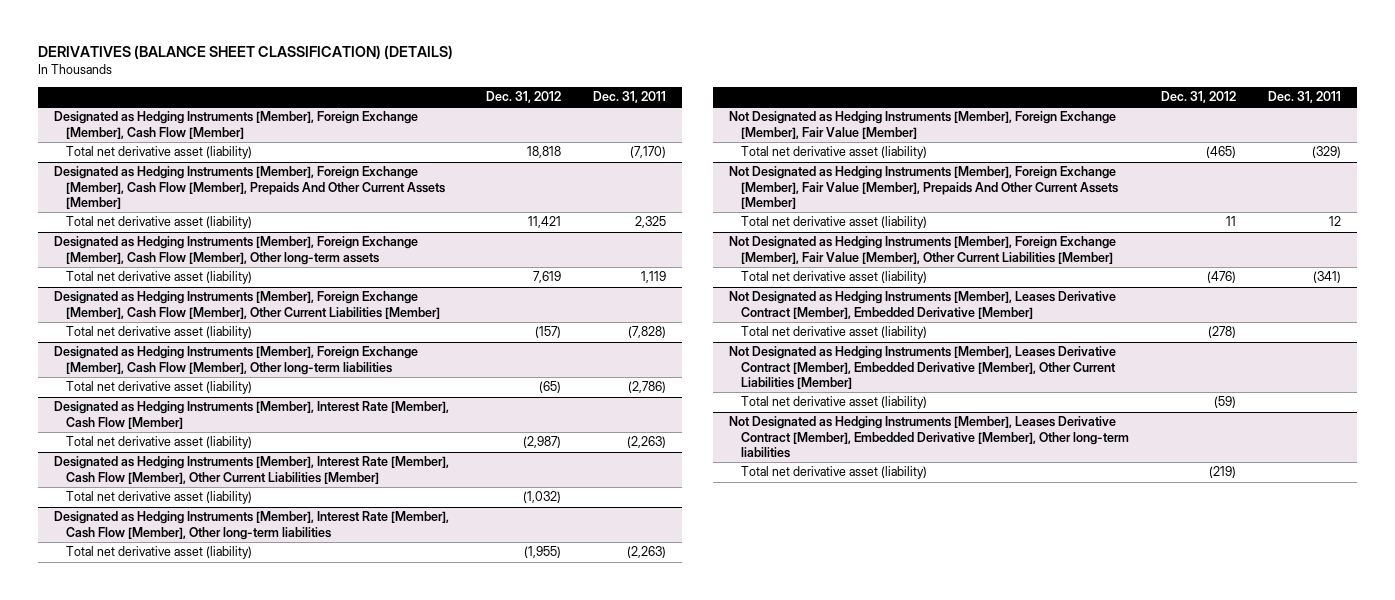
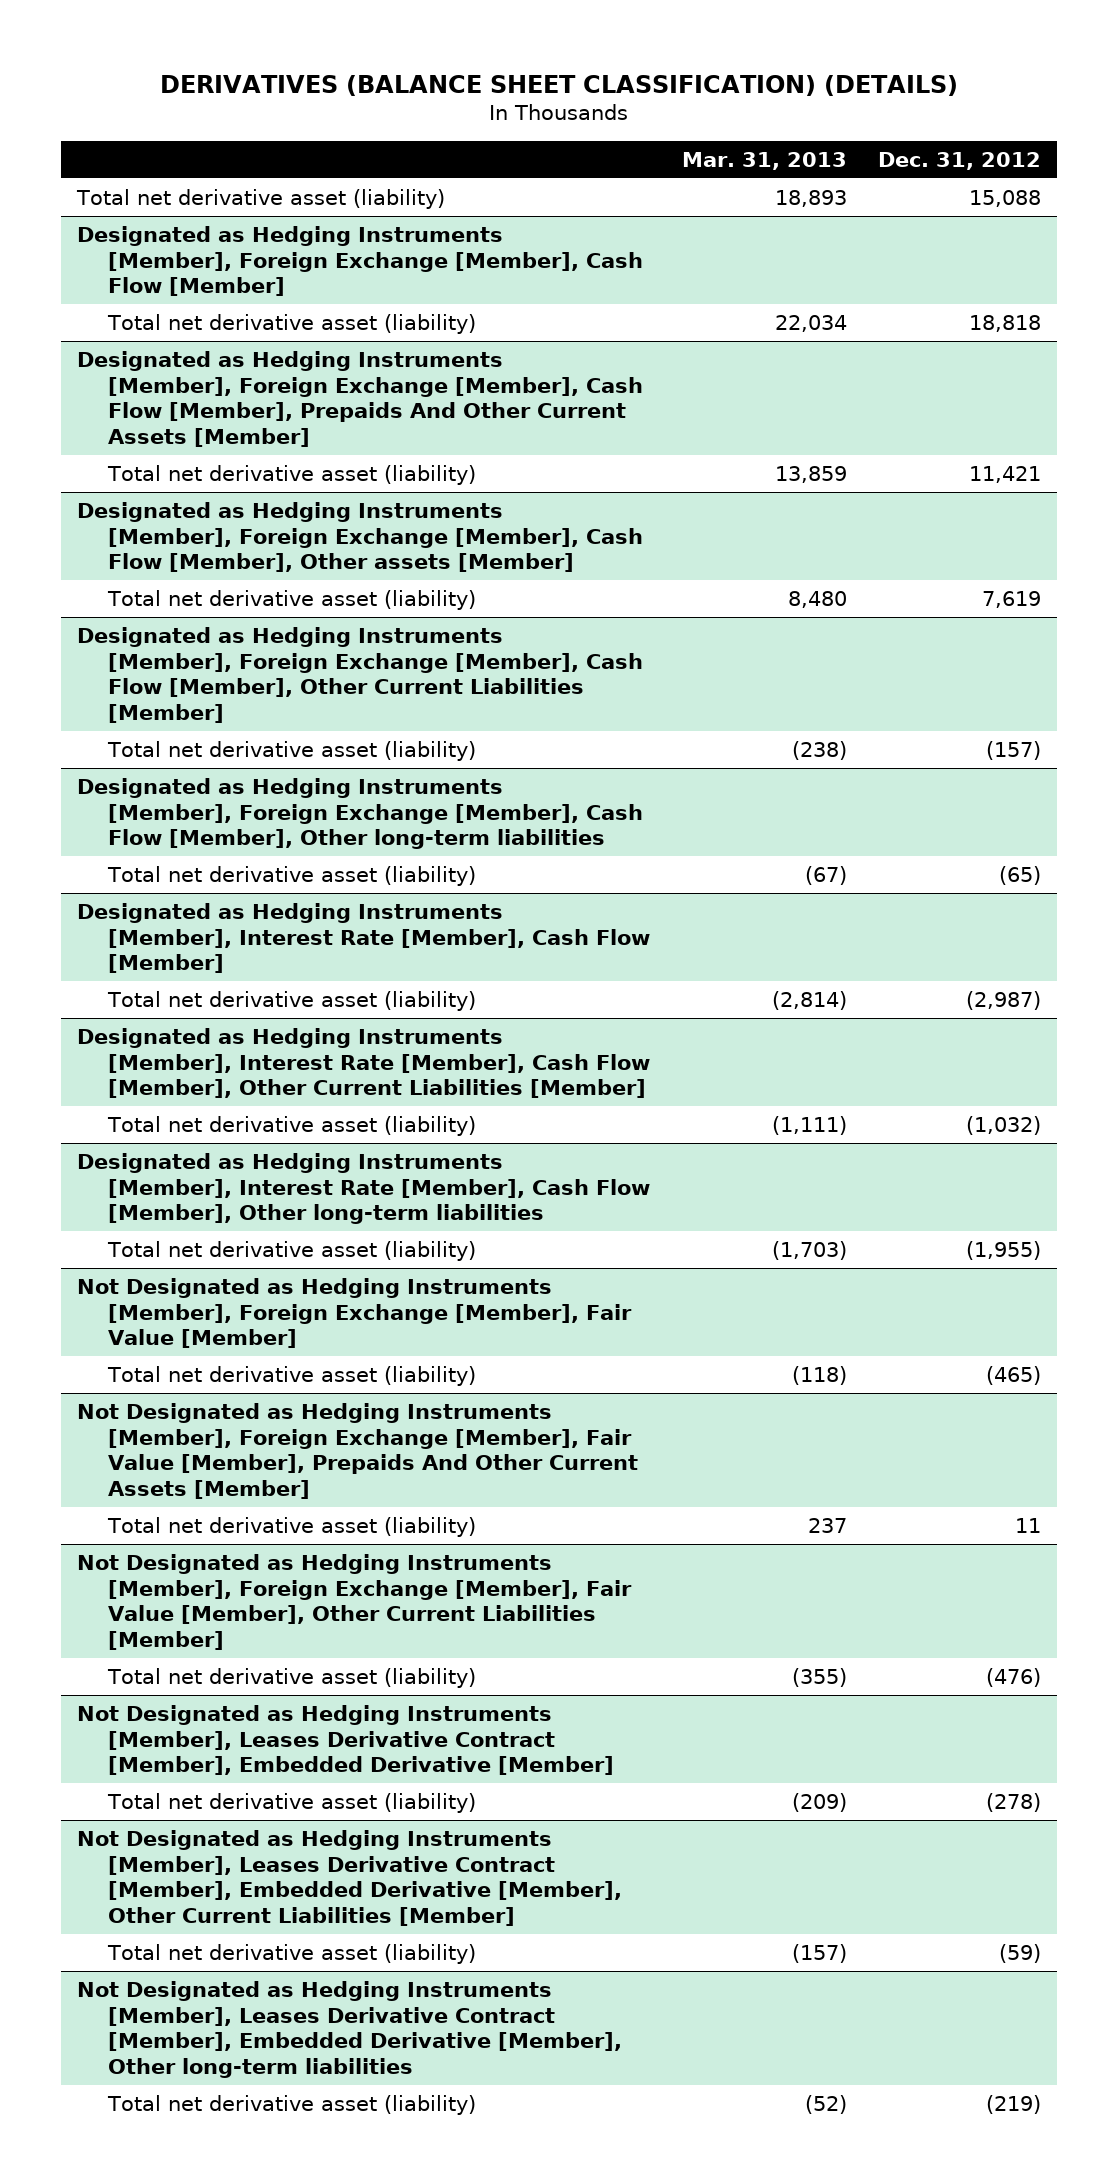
[592,91,666,104] Dec. 31, 2011 -> none
none -> [681,151,847,170] Mar. 31, 2013
none -> [75,189,445,210] Total net derivative asset (liability)
[53,236,418,265] Designated as Hedging Instruments [Member], Foreign Exchange [Member], Cash Flow [Member], Other long-term assets -> [76,502,644,573] Designated as Hedging Instruments [Member], Foreign Exchange [Member], Cash Flow [Member], Other assets [Member]

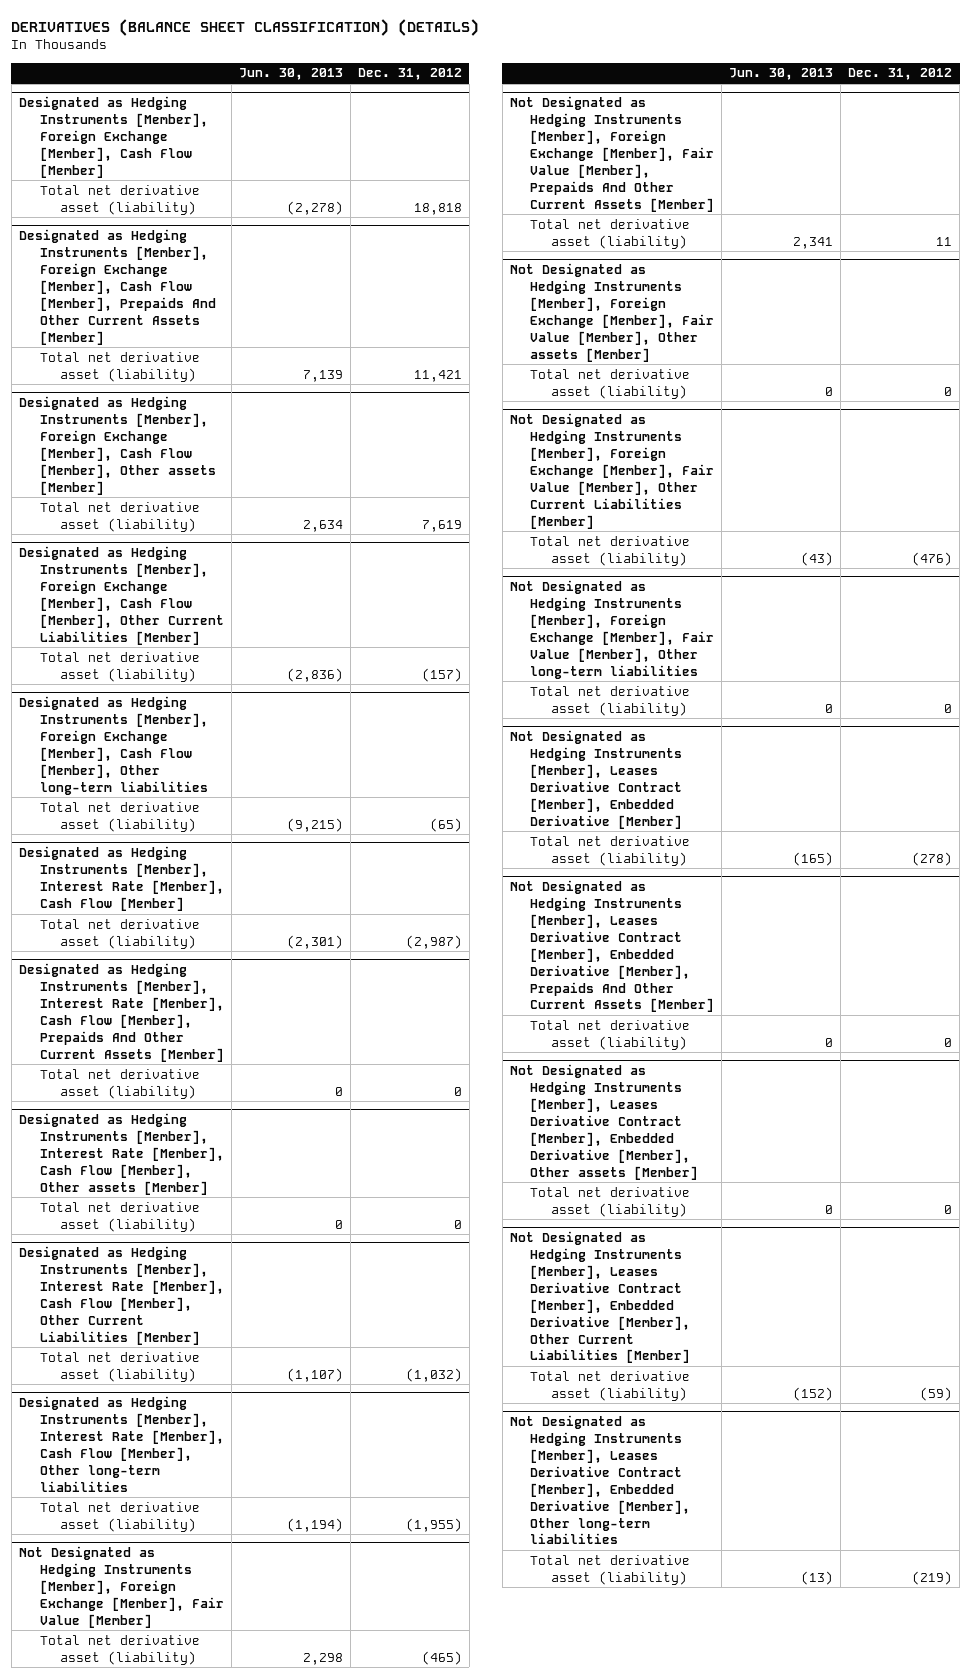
[681,151,847,170] Mar. 31, 2013 -> none
none -> [238,68,343,81] Jun. 30, 2013
[75,189,445,210] Total net derivative asset (liability) -> none
none -> [18,963,224,1062] Designated as Hedging Instruments [Member], Interest Rate [Member], Cash Flow [Member], Prepaids And Other Current Assets [Member]
none -> [39,1068,200,1099] Total net derivative asset (liability)
none -> [18,1113,224,1195] Designated as Hedging Instruments [Member], Interest Rate [Member], Cash Flow [Member], Other assets [Member]
none -> [39,1201,200,1232] Total net derivative asset (liability)
none -> [509,263,715,362] Not Designated as Hedging Instruments [Member], Foreign Exchange [Member], Fair Value [Member], Other assets [Member]
none -> [530,368,691,399] Total net derivative asset (liability)
none -> [509,580,715,679] Not Designated as Hedging Instruments [Member], Foreign Exchange [Member], Fair Value [Member], Other long-term liabilities
none -> [530,685,691,716] Total net derivative asset (liability)
none -> [509,880,715,1013] Not Designated as Hedging Instruments [Member], Leases Derivative Contract [Member], Embedded Derivative [Member], Prepaids And Other Current Assets [Member]
none -> [530,1019,691,1050] Total net derivative asset (liability)
none -> [509,1064,699,1180] Not Designated as Hedging Instruments [Member], Leases Derivative Contract [Member], Embedded Derivative [Member], Other assets [Member]
none -> [530,1186,691,1217] Total net derivative asset (liability)

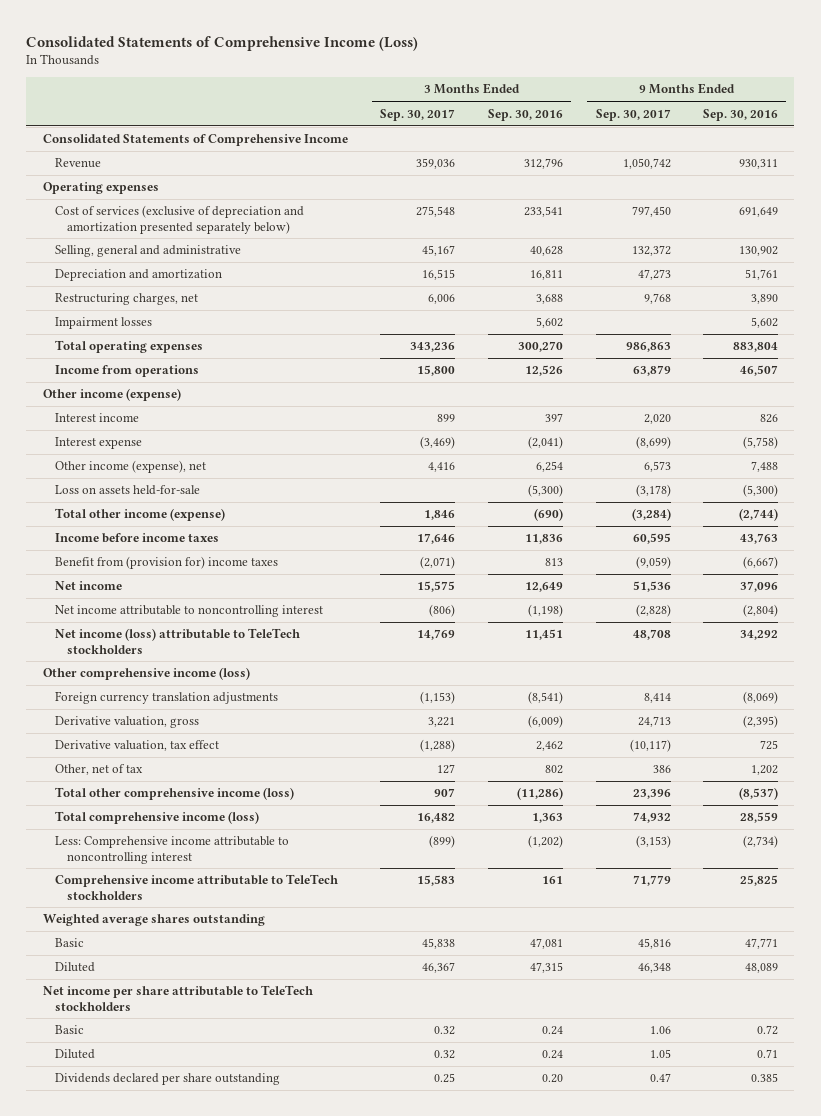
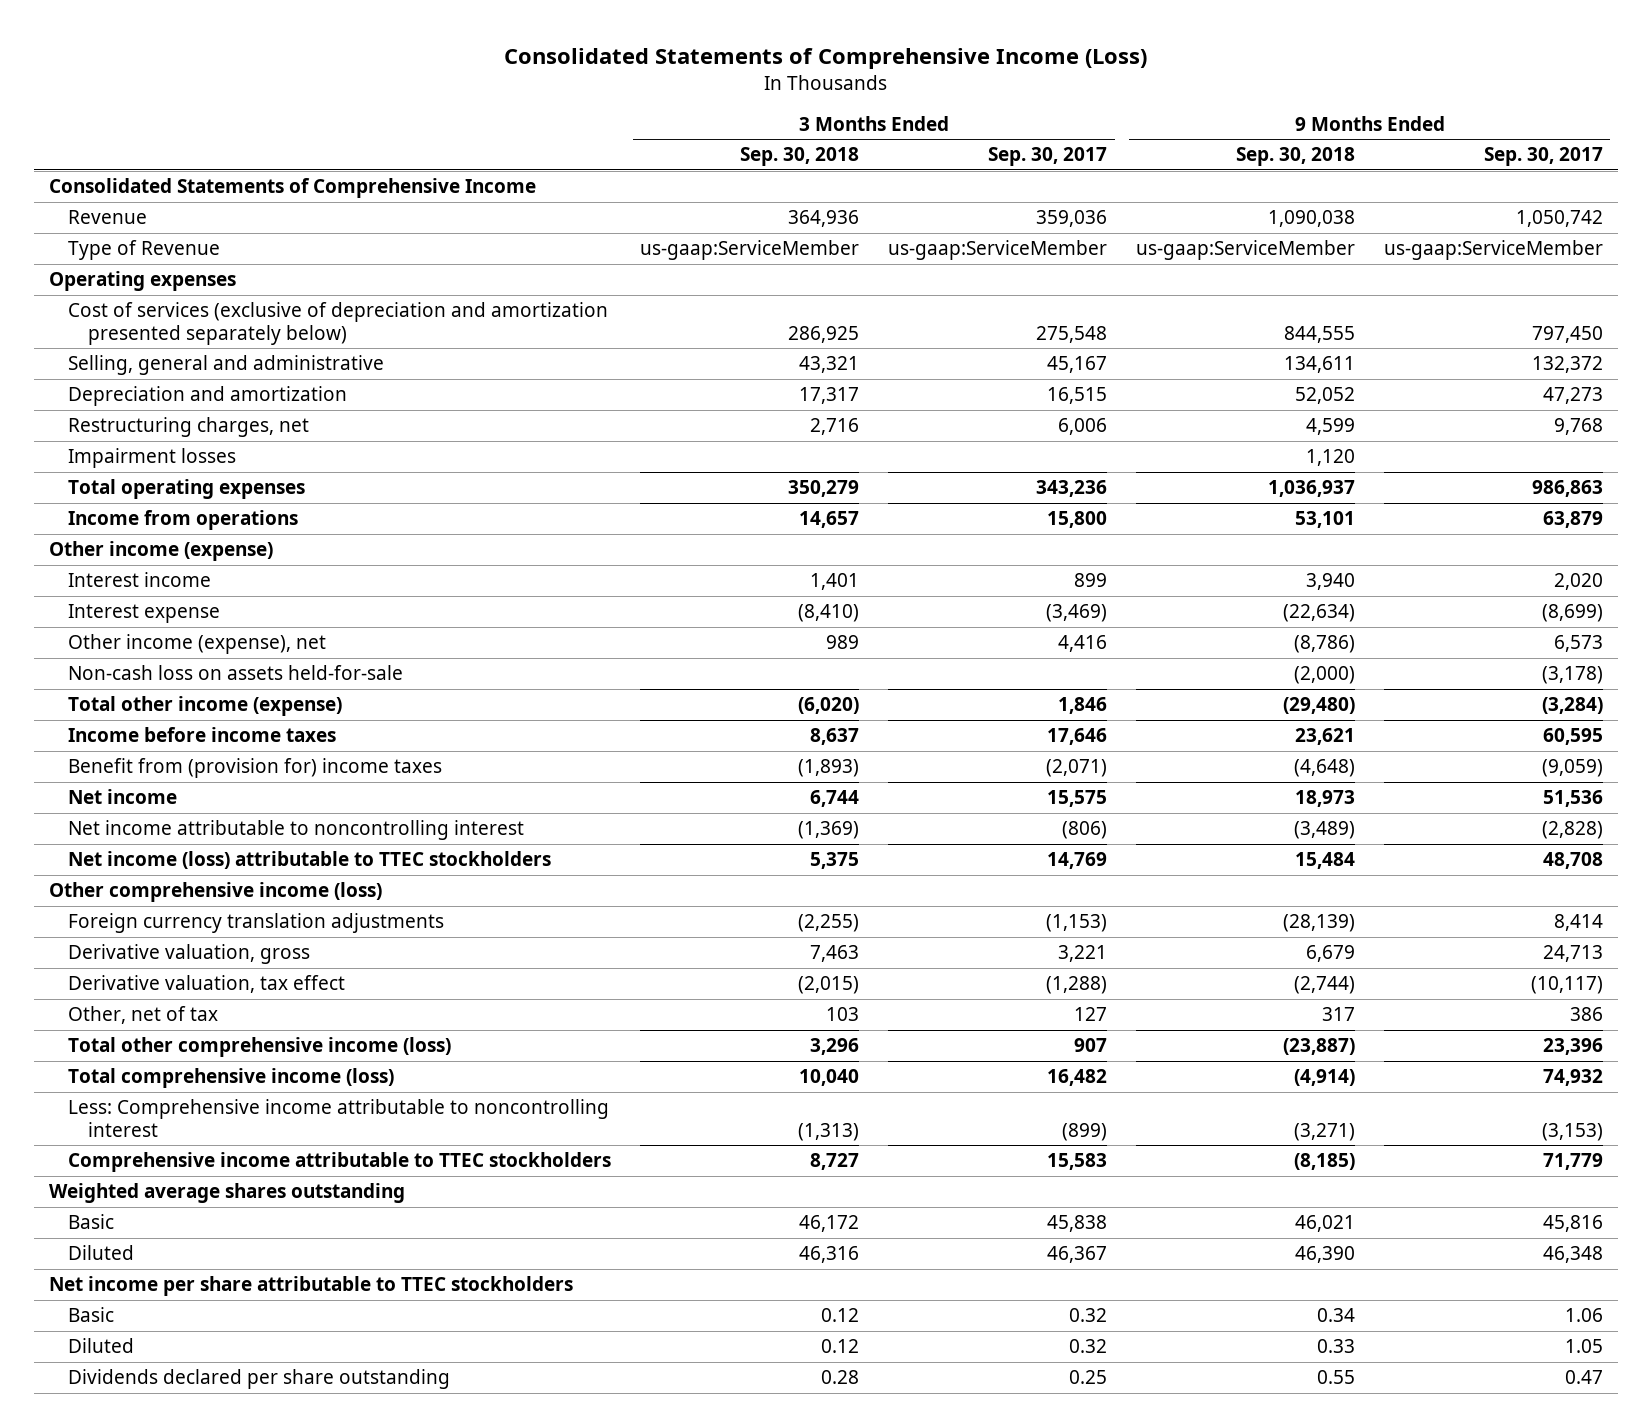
[487,108,563,121] Sep. 30, 2016 -> none
[703,108,779,121] Sep. 30, 2016 -> none
none -> [740,147,860,167] Sep. 30, 2018
none -> [1236,147,1356,167] Sep. 30, 2018
none -> [68,240,221,261] Type of Revenue
[54,485,200,496] Loss on assets held-for-sale -> [68,665,404,681] Non-cash loss on assets held-for-sale
[54,628,300,654] Net income (loss) attributable to TeleTech stockholders -> [68,851,552,870] Net income (loss) attributable to TTEC stockholders
[54,874,338,900] Comprehensive income attributable to TeleTech stockholders -> [68,1152,612,1173] Comprehensive income attributable to TTEC stockholders
[42,985,313,1011] Net income per share attributable to TeleTech stockholders -> [48,1276,573,1297] Net income per share attributable to TTEC stockholders

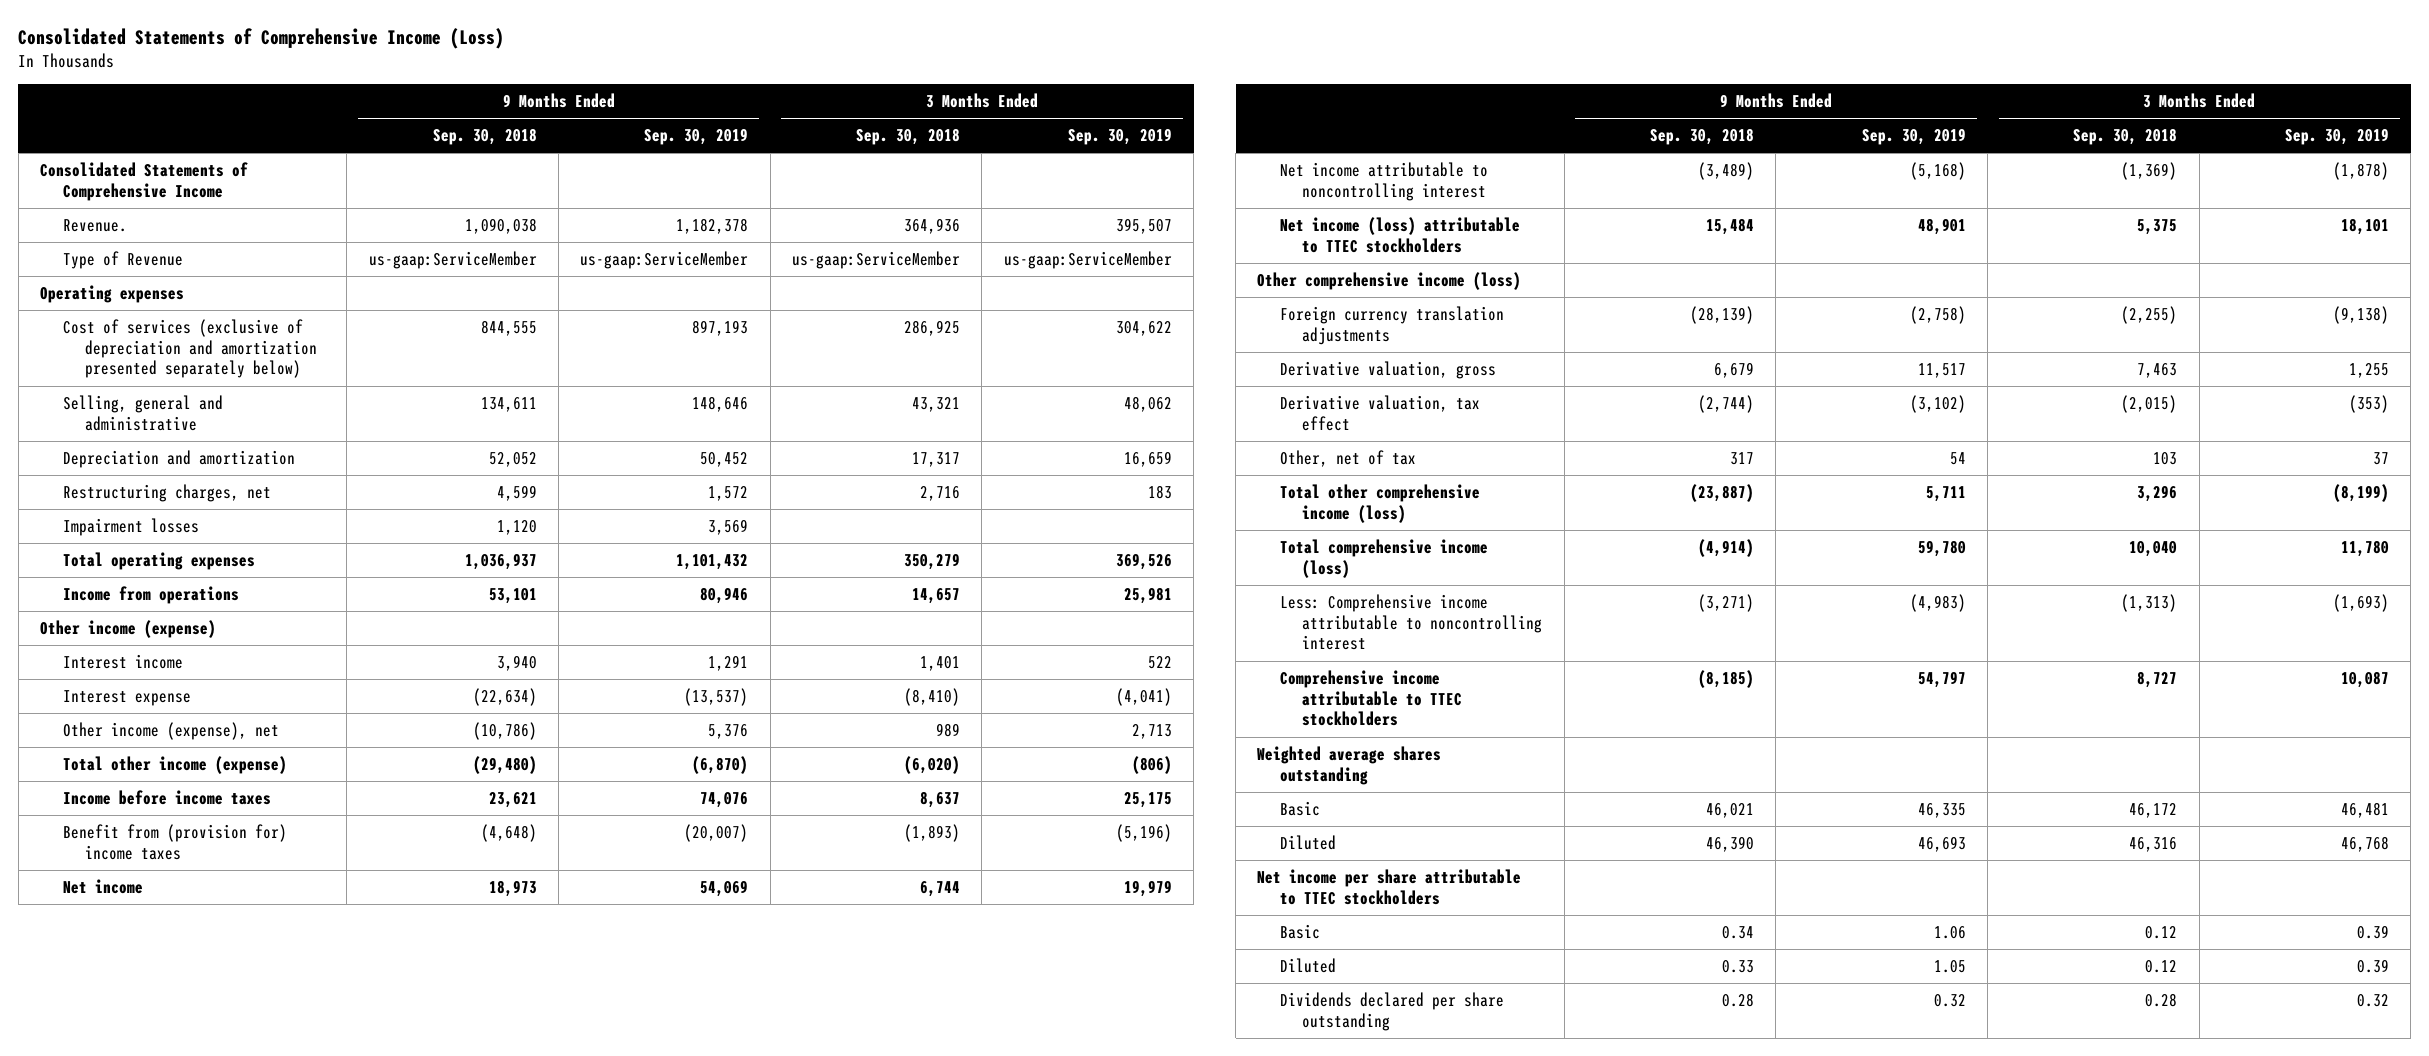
[988,147,1108,167] Sep. 30, 2017 -> none
[1484,147,1604,167] Sep. 30, 2017 -> none
none -> [644,127,749,145] Sep. 30, 2019
none -> [1067,127,1172,145] Sep. 30, 2019
[68,210,148,225] Revenue -> [62,218,127,232] Revenue.
[68,665,404,681] Non-cash loss on assets held-for-sale -> none
[1294,635,1356,654] (8,786) -> [472,721,537,740] (10,786)
[1317,1370,1356,1385] 0.55 -> [1722,992,1755,1007] 0.28

